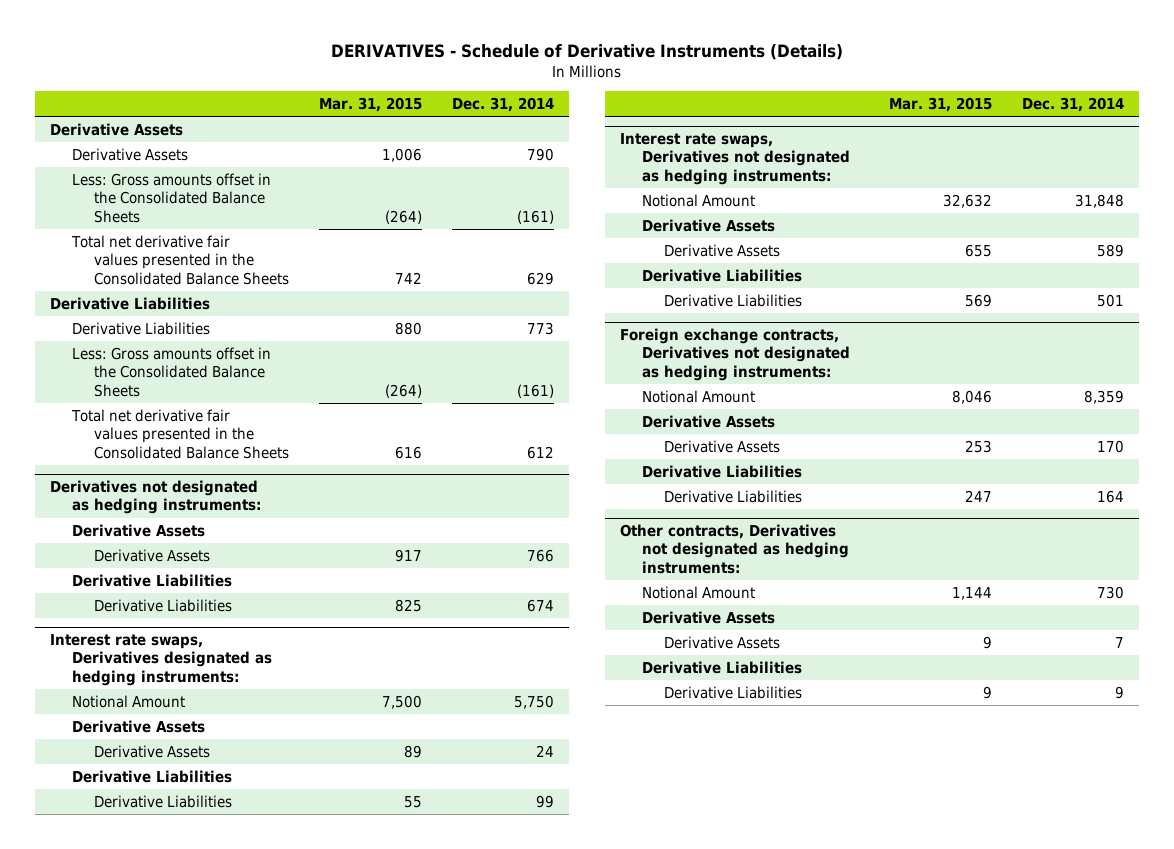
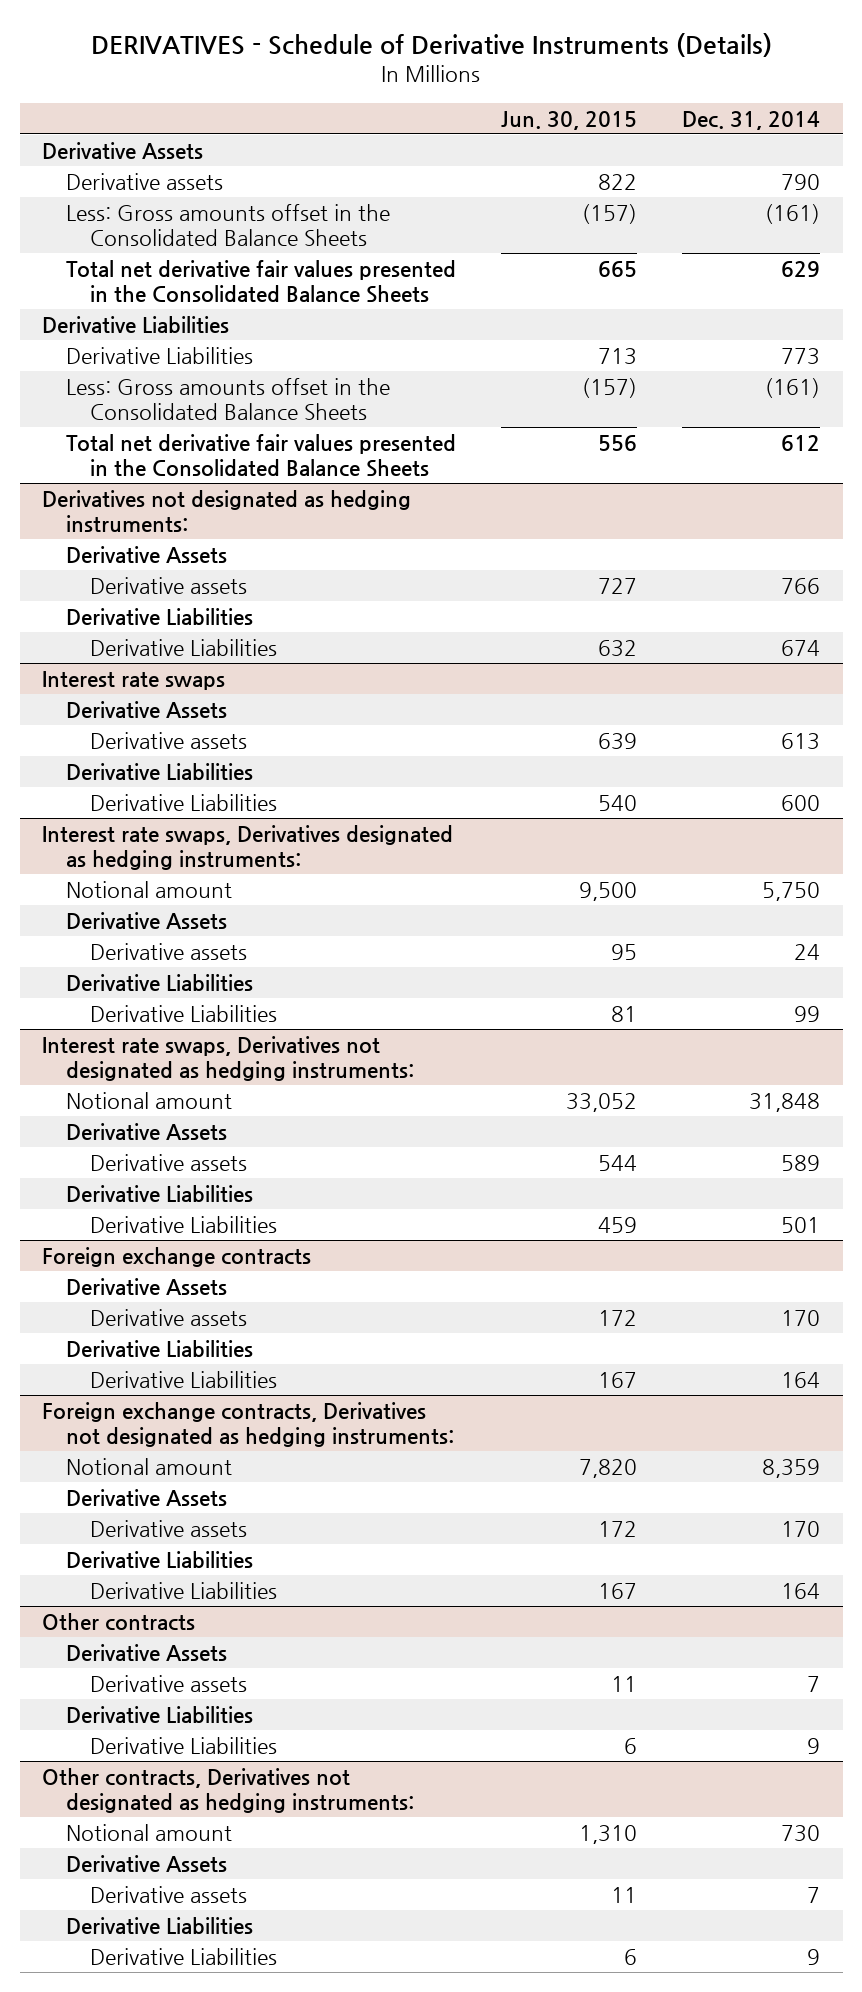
[318,96,422,112] Mar. 31, 2015 -> none
none -> [501,110,638,130] Jun. 30, 2015
[71,147,188,161] Derivative Assets -> [66,173,224,191] Derivative assets
[93,548,210,562] Derivative Assets -> [90,577,248,595] Derivative assets
none -> [42,671,226,691] Interest rate swaps
none -> [66,701,228,719] Derivative Assets
none -> [90,732,248,750] Derivative assets
none -> [66,763,254,781] Derivative Liabilities
none -> [90,794,278,812] Derivative Liabilities
[71,694,185,708] Notional Amount -> [66,881,233,899] Notional amount
[93,744,210,758] Derivative Assets -> [90,943,248,961] Derivative assets
[642,193,756,207] Notional Amount -> [66,1092,233,1110] Notional amount
[664,243,781,257] Derivative Assets -> [90,1154,248,1172] Derivative assets
none -> [42,1247,312,1268] Foreign exchange contracts
none -> [66,1278,228,1296] Derivative Assets
none -> [90,1309,248,1327] Derivative assets
none -> [66,1340,254,1358] Derivative Liabilities
none -> [90,1371,278,1389] Derivative Liabilities
[642,389,756,403] Notional Amount -> [66,1458,233,1476] Notional amount
[664,439,781,453] Derivative Assets -> [90,1520,248,1538] Derivative assets
none -> [42,1613,196,1632] Other contracts
none -> [66,1644,228,1662] Derivative Assets
none -> [90,1675,248,1693] Derivative assets
none -> [66,1706,254,1724] Derivative Liabilities
none -> [90,1737,278,1755] Derivative Liabilities
[642,585,756,599] Notional Amount -> [66,1824,233,1842] Notional amount
[664,635,781,649] Derivative Assets -> [90,1886,248,1904] Derivative assets

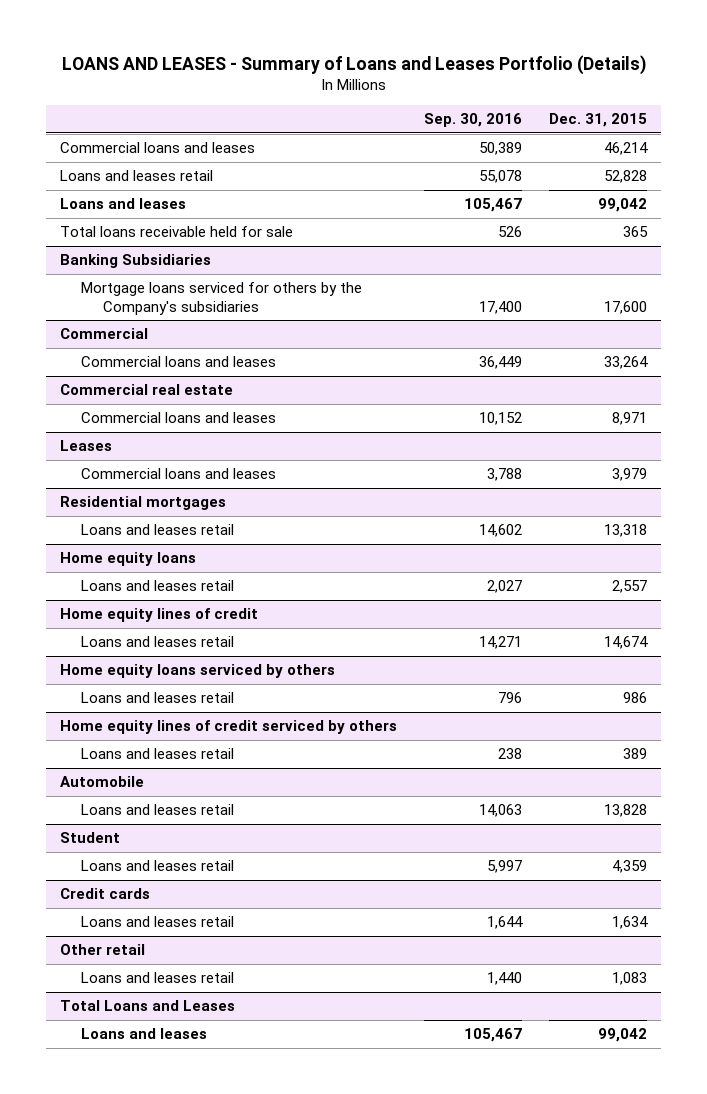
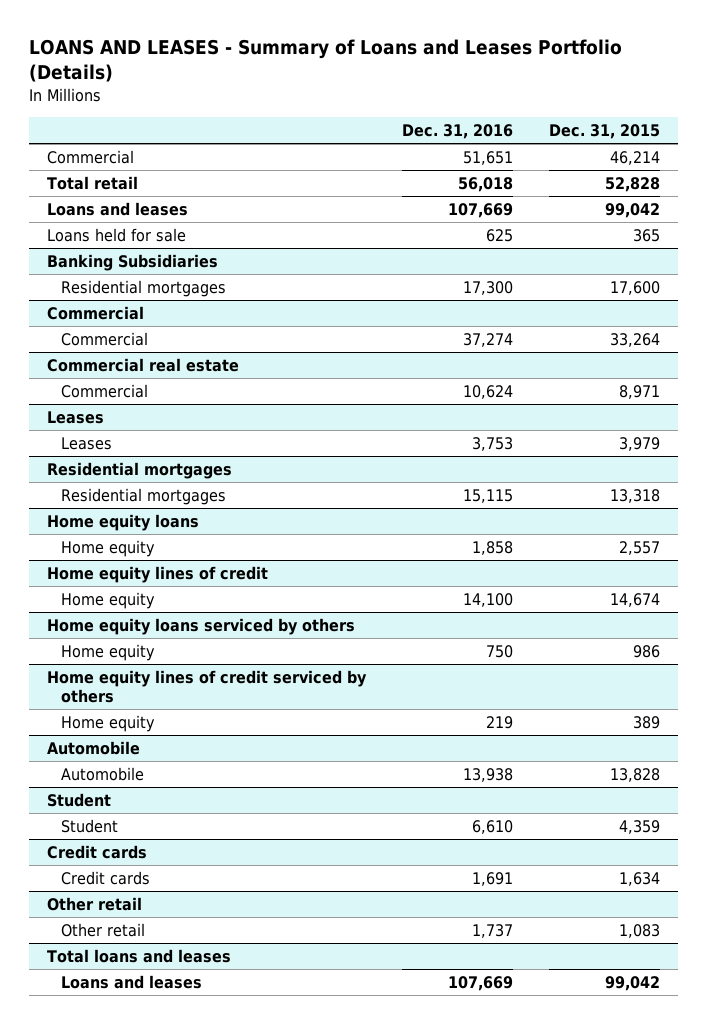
[424,113,523,128] Sep. 30, 2016 -> none
none -> [401,124,513,140] Dec. 31, 2016
[60,142,256,154] Commercial loans and leases -> [47,149,135,164] Commercial
[60,170,214,182] Loans and leases retail -> [47,175,139,190] Total retail
[60,226,294,238] Total loans receivable held for sale -> [47,227,187,242] Loans held for sale
[81,282,363,315] Mortgage loans serviced for others by the Company's subsidiaries -> [60,279,226,297] Residential mortgages
[81,356,277,368] Commercial loans and leases -> [60,331,148,346] Commercial
[81,412,277,424] Commercial loans and leases -> [60,383,148,398] Commercial
[81,468,277,480] Commercial loans and leases -> [60,436,112,450] Leases
[81,524,235,536] Loans and leases retail -> [60,487,226,505] Residential mortgages
[81,580,235,592] Loans and leases retail -> [60,539,155,557] Home equity
[81,636,235,648] Loans and leases retail -> [60,591,155,609] Home equity
[81,692,235,704] Loans and leases retail -> [60,643,155,661] Home equity
[81,748,235,760] Loans and leases retail -> [60,714,155,732] Home equity
[81,804,235,816] Loans and leases retail -> [60,766,144,781] Automobile
[81,860,235,872] Loans and leases retail -> [60,818,118,833] Student
[81,916,235,928] Loans and leases retail -> [60,870,150,885] Credit cards
[81,972,235,984] Loans and leases retail -> [60,922,145,937] Other retail
[60,1000,236,1012] Total Loans and Leases -> [47,948,232,963] Total loans and leases

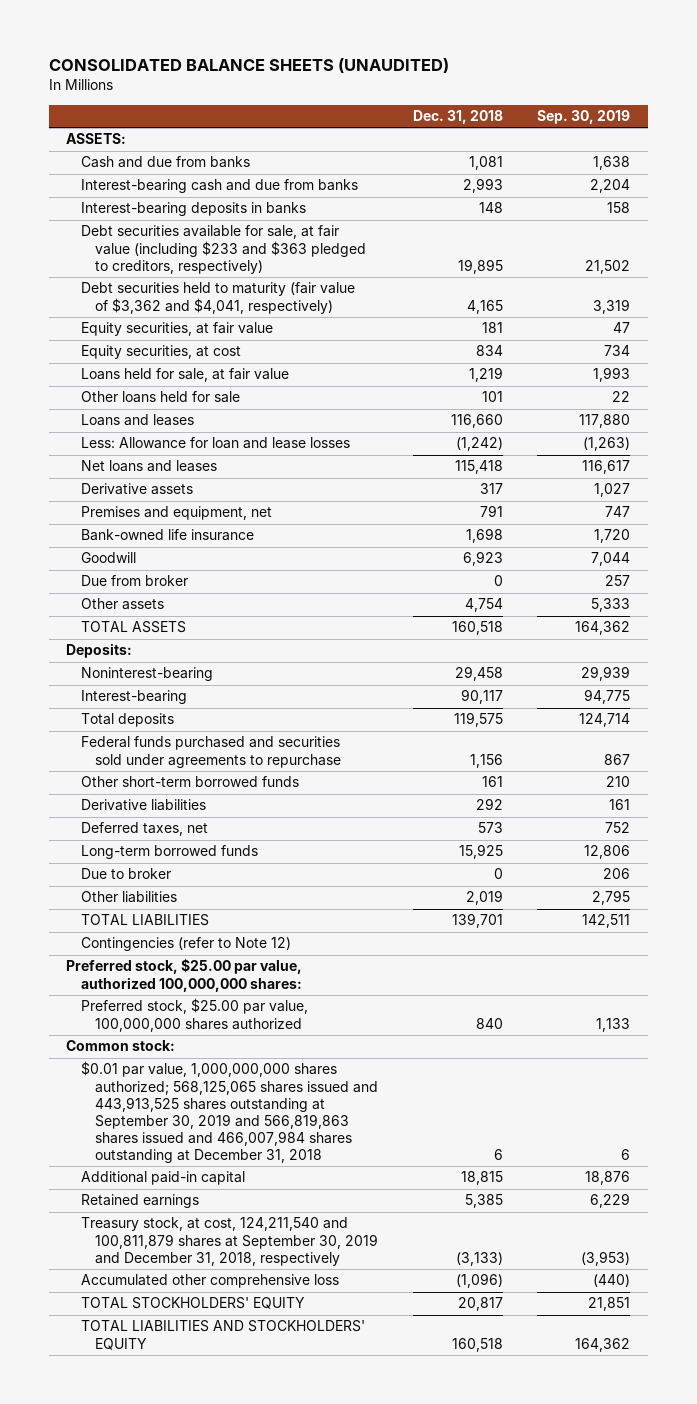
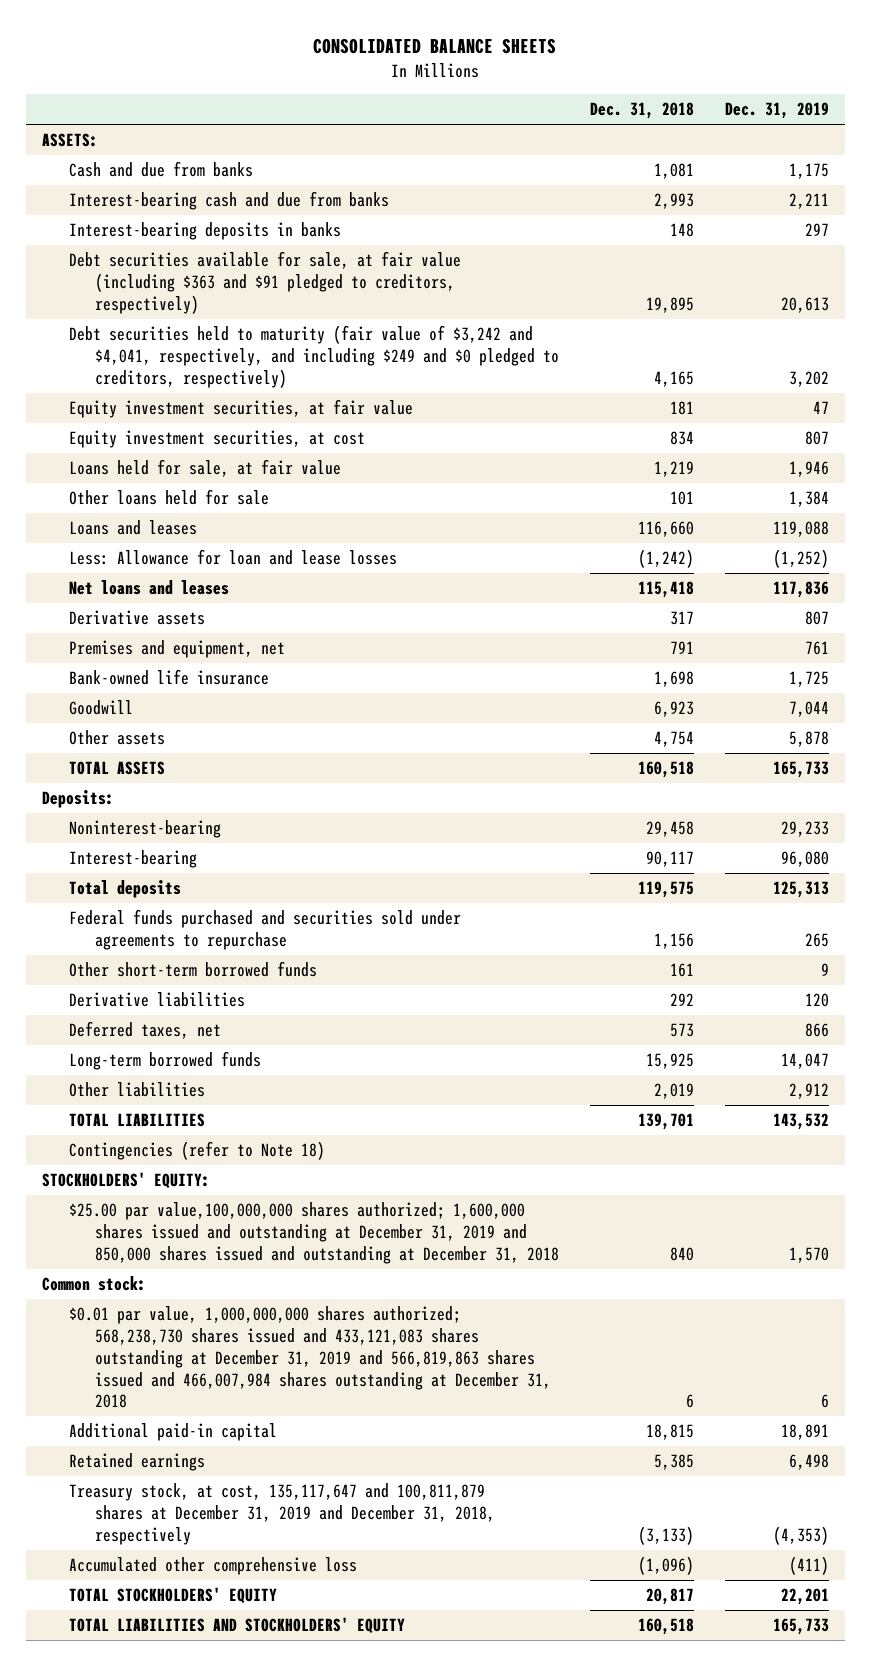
[49,58,450,74] CONSOLIDATED BALANCE SHEETS (UNAUDITED) -> [313,38,557,55] CONSOLIDATED BALANCE SHEETS
[537,110,631,125] Sep. 30, 2019 -> none
none -> [725,102,830,120] Dec. 31, 2019
[80,225,367,274] Debt securities available for sale, at fair value (including $233 and $363 pledged to creditors, respectively) -> [68,251,461,314] Debt securities available for sale, at fair value (including $363 and $91 pledged to creditors, respectively)
[80,282,355,314] Debt securities held to maturity (fair value of $3,362 and $4,041, respectively) -> [68,325,560,388] Debt securities held to maturity (fair value of $3,242 and $4,041, respectively, and including $249 and $0 pledged to creditors, respectively)
[80,322,273,337] Equity securities, at fair value -> [68,399,413,419] Equity investment securities, at fair value
[80,345,241,360] Equity securities, at cost -> [68,430,365,449] Equity investment securities, at cost
[80,575,188,587] Due from broker -> none
[80,868,171,880] Due to broker -> none
[66,958,303,992] Preferred stock, $25.00 par value, authorized 100,000,000 shares: -> none
[80,937,291,952] Contingencies (refer to Note 12) -> [68,1141,325,1161] Contingencies (refer to Note 18)
none -> [41,1172,210,1190] STOCKHOLDERS' EQUITY:
[80,998,308,1032] Preferred stock, $25.00 par value, 100,000,000 shares authorized -> [68,1202,560,1264] $25.00 par value,100,000,000 shares authorized; 1,600,000 shares issued and outstanding at December 31, 2019 and 850,000 shares issued and outstanding at December 31, 2018
[80,1061,379,1163] $0.01 par value, 1,000,000,000 shares authorized; 568,125,065 shares issued and 443,913,525 shares outstanding at September 30, 2019 and 566,819,863 shares issued and 466,007,984 shares outstanding at December 31, 2018 -> [68,1306,552,1409] $0.01 par value, 1,000,000,000 shares authorized; 568,238,730 shares issued and 433,121,083 shares outstanding at December 31, 2019 and 566,819,863 shares issued and 466,007,984 shares outstanding at December 31, 2018
[80,1217,379,1266] Treasury stock, at cost, 124,211,540 and 100,811,879 shares at September 30, 2019 and December 31, 2018, respectively -> [68,1483,496,1545] Treasury stock, at cost, 135,117,647 and 100,811,879 shares at December 31, 2019 and December 31, 2018, respectively

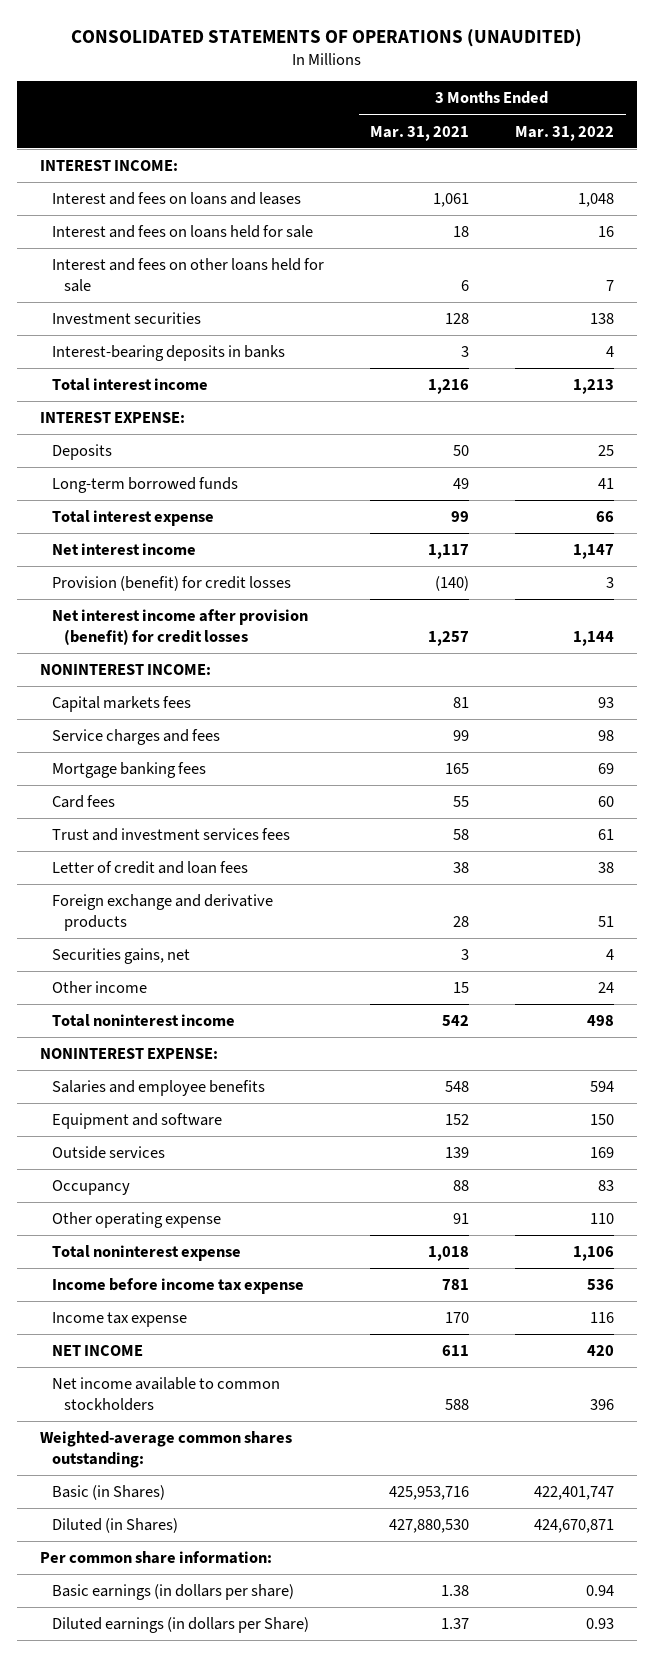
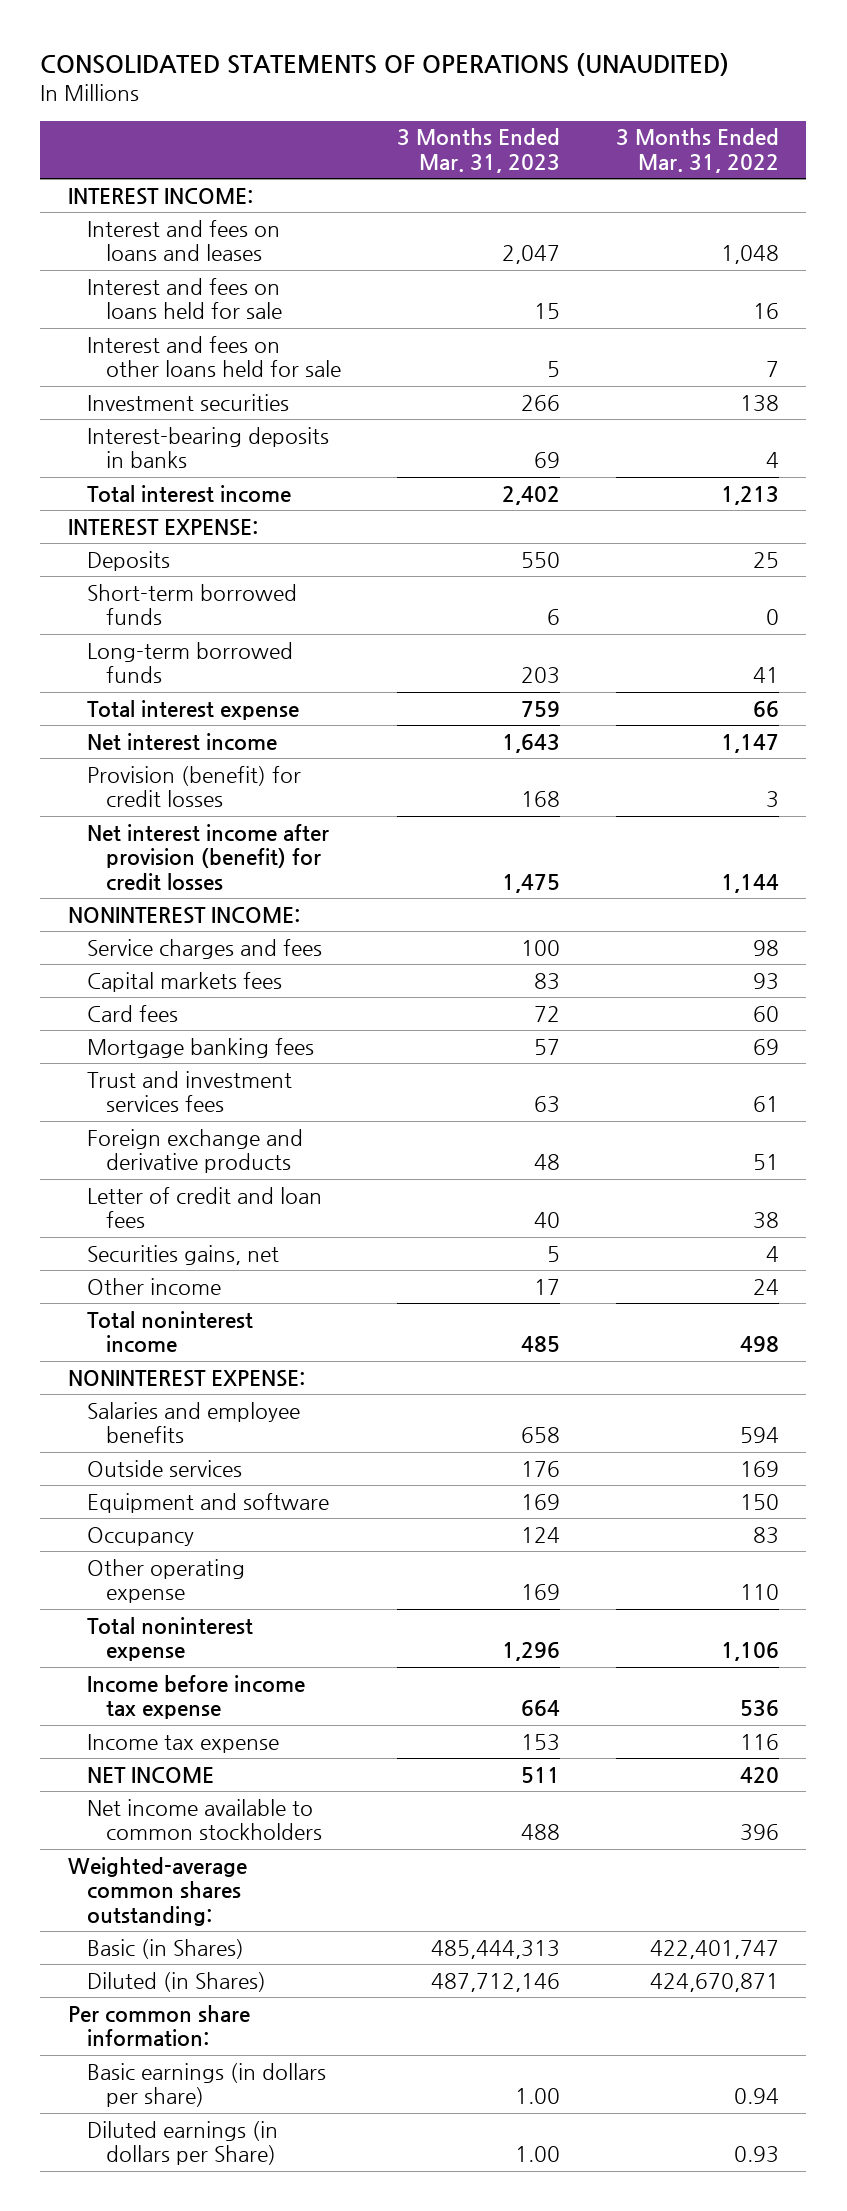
[370,125,470,141] Mar. 31, 2021 -> none
none -> [397,128,561,174] 3 Months Ended Mar. 31, 2023
none -> [87,583,298,626] Short-term borrowed funds
[52,696,192,713] Capital markets fees -> [87,971,283,992] Capital markets fees
[52,762,207,779] Mortgage banking fees -> [87,1037,315,1058] Mortgage banking fees
[52,861,249,875] Letter of credit and loan fees -> [87,1186,323,1229] Letter of credit and loan fees
[52,1113,223,1130] Equipment and software -> [87,1492,330,1513] Equipment and software

